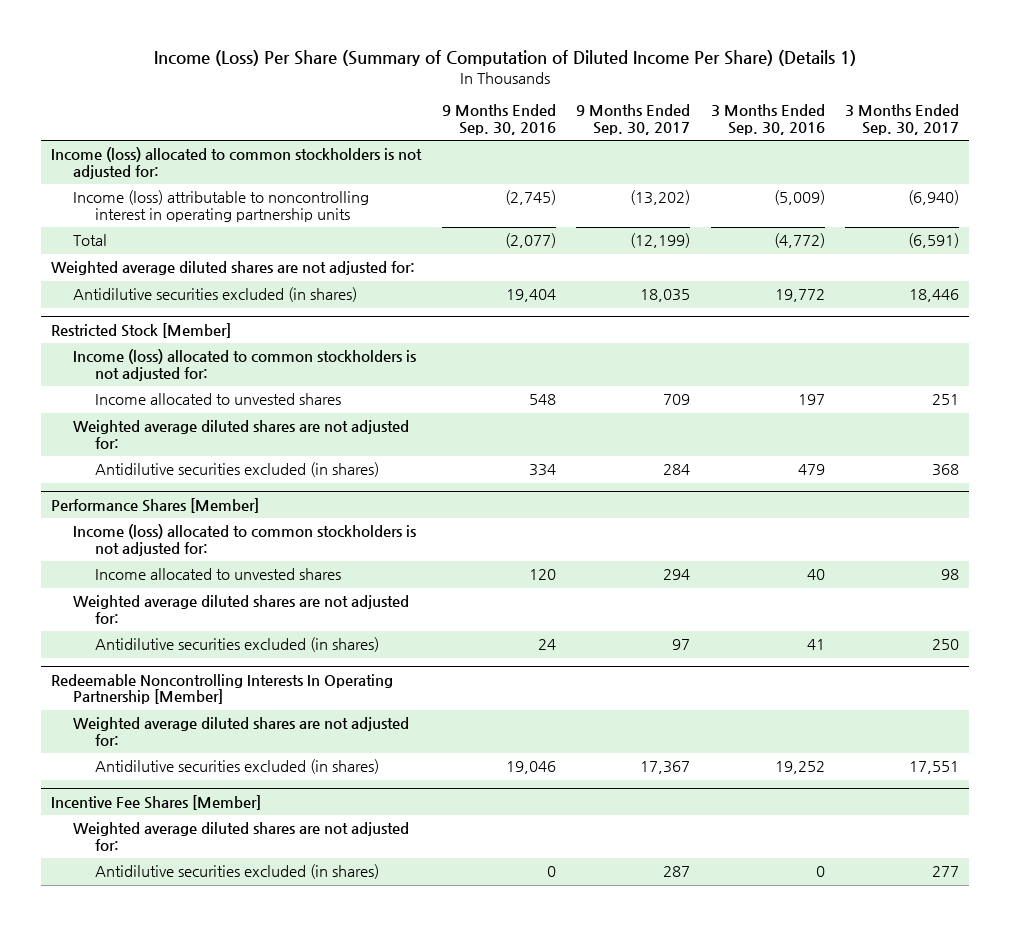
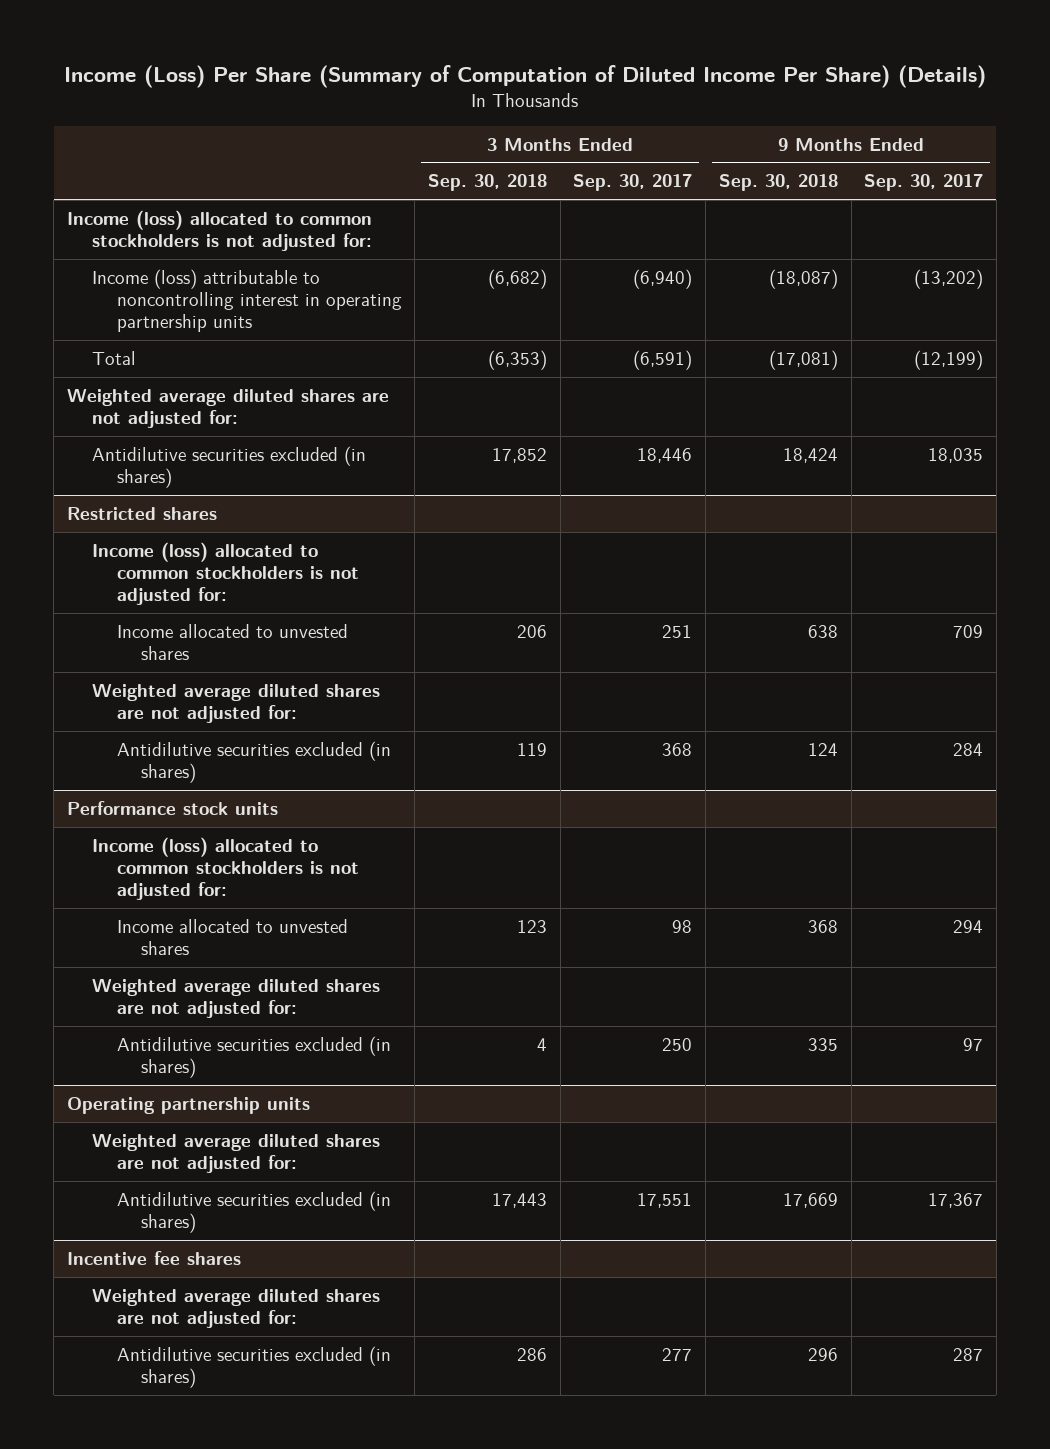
[154,50,857,67] Income (Loss) Per Share (Summary of Computation of Diluted Income Per Share) (Details 1) -> [64,65,987,89] Income (Loss) Per Share (Summary of Computation of Diluted Income Per Share) (Details)
[441,104,556,135] 9 Months Ended Sep. 30, 2016 -> none
[710,104,825,135] 3 Months Ended Sep. 30, 2016 -> none
none -> [427,174,547,192] Sep. 30, 2018
none -> [718,174,838,192] Sep. 30, 2018
[51,322,232,338] Restricted Stock [Member] -> [66,506,217,520] Restricted shares
[51,497,260,513] Performance Shares [Member] -> [66,800,278,815] Performance stock units
[51,673,394,705] Redeemable Noncontrolling Interests In Operating Partnership [Member] -> [66,1096,310,1114] Operating partnership units
[51,794,262,810] Incentive Fee Shares [Member] -> [66,1250,241,1265] Incentive fee shares

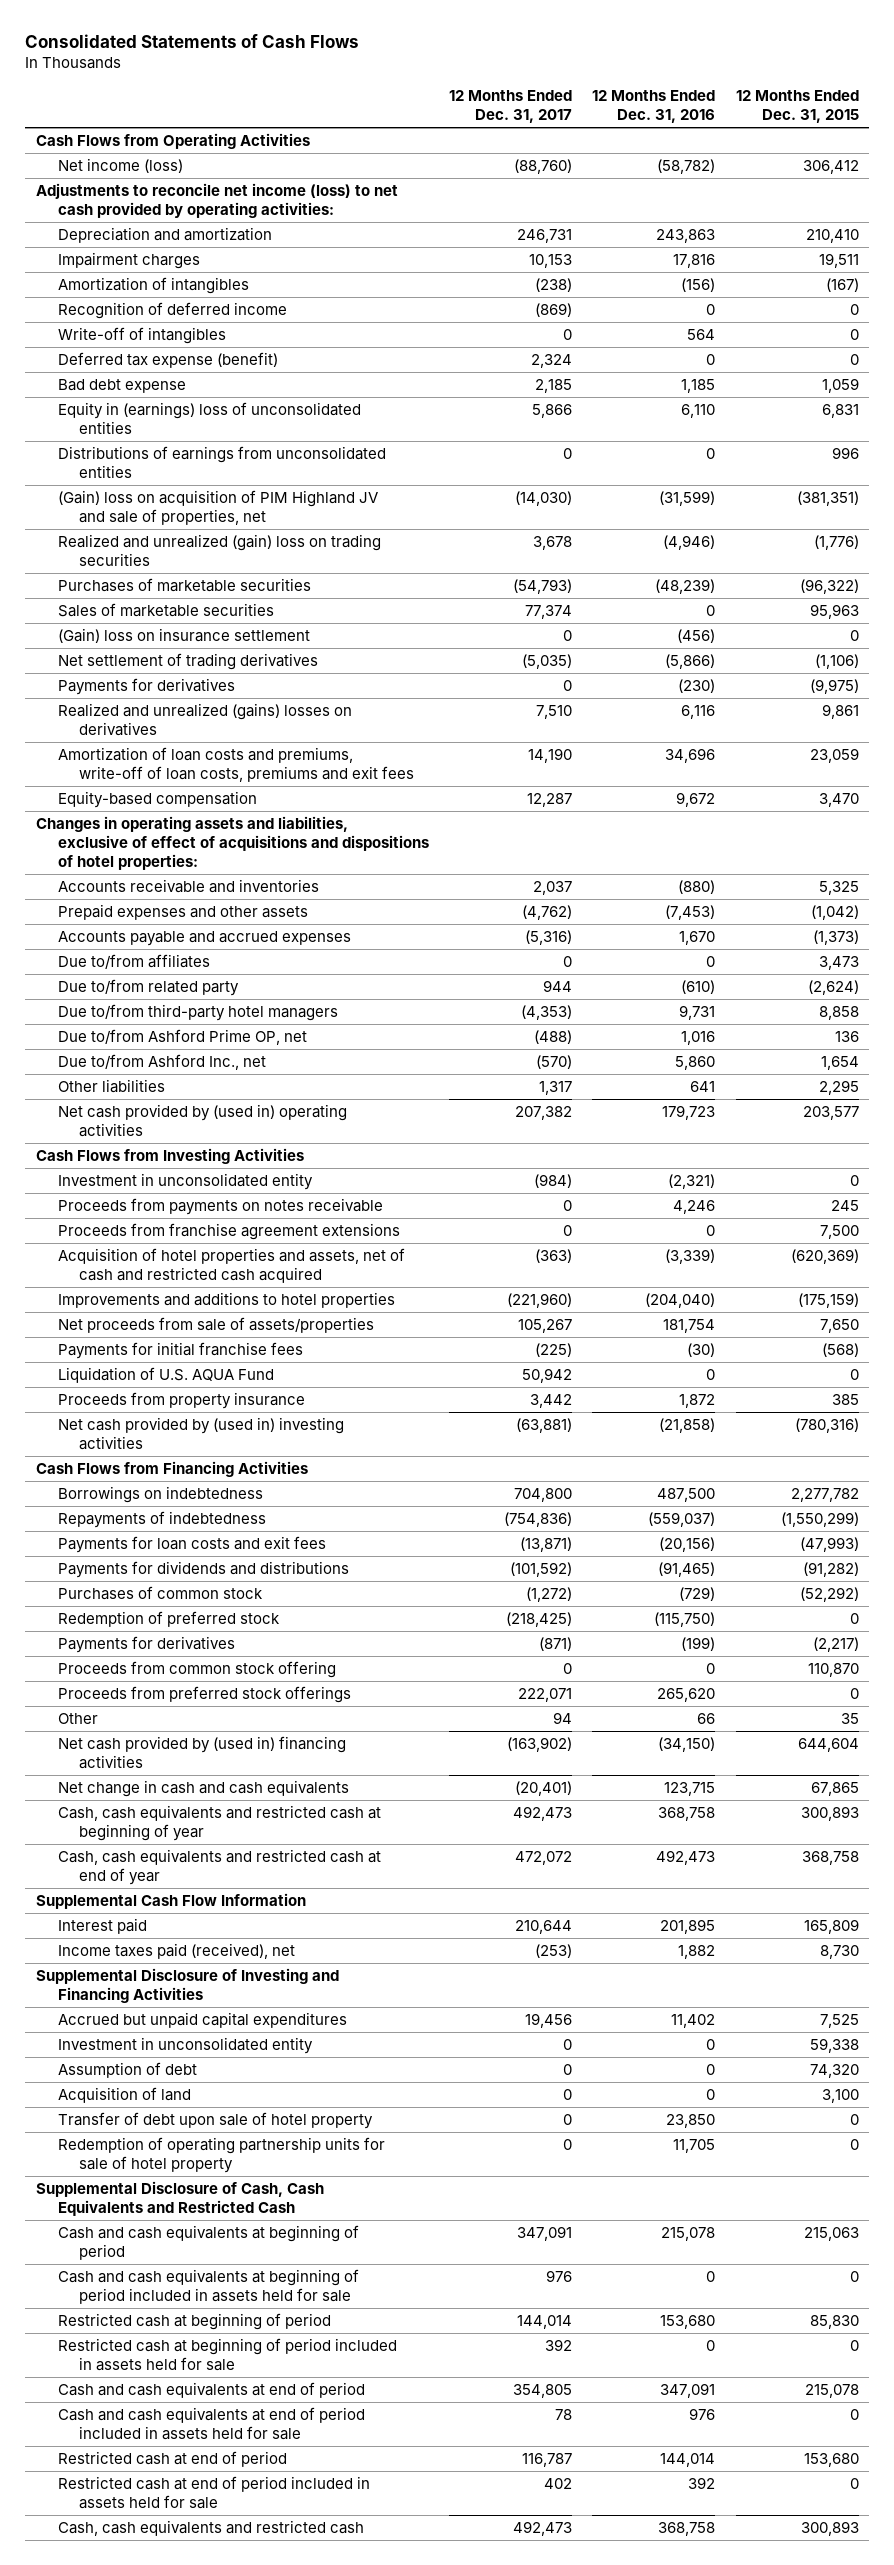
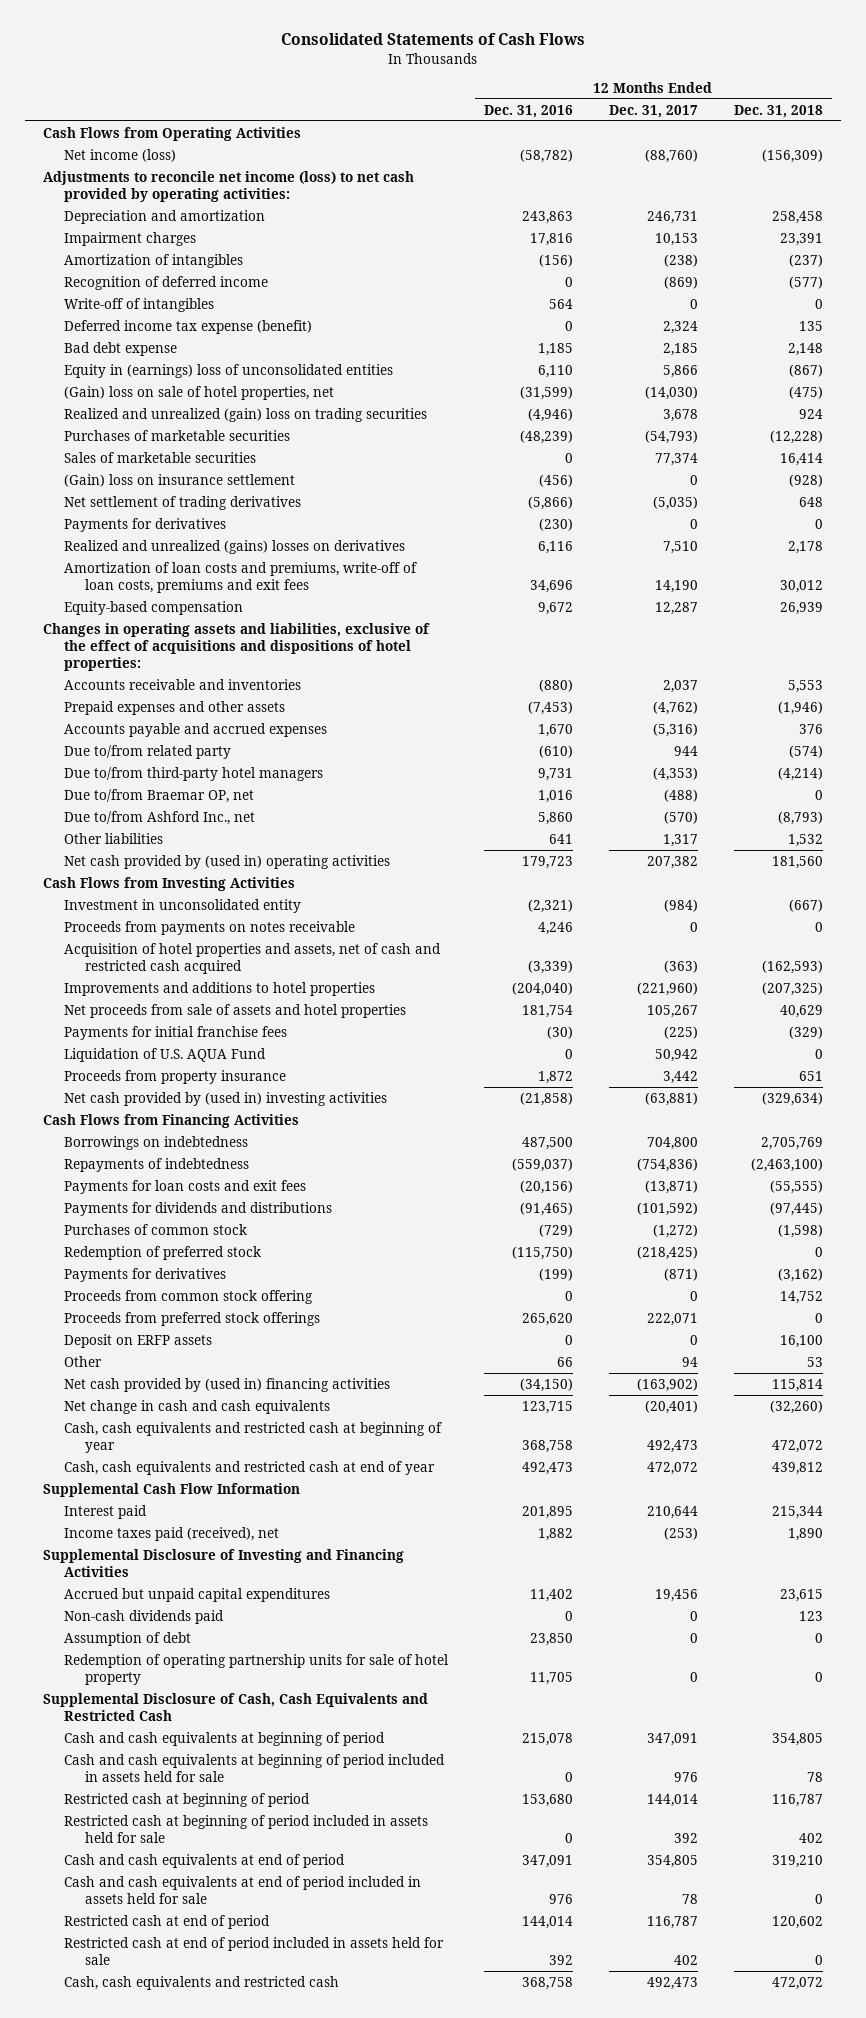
[735,90,859,124] 12 Months Ended Dec. 31, 2015 -> none
none -> [734,104,824,118] Dec. 31, 2018
[57,351,278,368] Deferred tax expense (benefit) -> [63,319,312,334] Deferred income tax expense (benefit)
[57,445,386,479] Distributions of earnings from unconsolidated entities -> none
[57,489,378,526] (Gain) loss on acquisition of PIM Highland JV and sale of properties, net -> [63,385,334,400] (Gain) loss on sale of hotel properties, net
[35,815,429,871] Changes in operating assets and liabilities, exclusive of effect of acquisitions and dispositions of hotel properties: -> [42,622,430,672] Changes in operating assets and liabilities, exclusive of the effect of acquisitions and dispositions of hotel properties:
[57,953,210,969] Due to/from affiliates -> none
[57,1028,307,1045] Due to/from Ashford Prime OP, net -> [63,788,254,803] Due to/from Braemar OP, net
[57,1222,400,1240] Proceeds from franchise agreement extensions -> none
[57,1316,374,1333] Net proceeds from sale of assets/properties -> [63,1003,406,1018] Net proceeds from sale of assets and hotel properties
none -> [63,1333,212,1348] Deposit on ERFP assets
[57,2036,313,2054] Investment in unconsolidated entity -> none
[57,2086,191,2103] Acquisition of land -> none
[57,2111,373,2129] Transfer of debt upon sale of hotel property -> none
none -> [63,1609,224,1624] Non-cash dividends paid
[706,2063,716,2075] 0 -> [529,1632,573,1646] 23,850

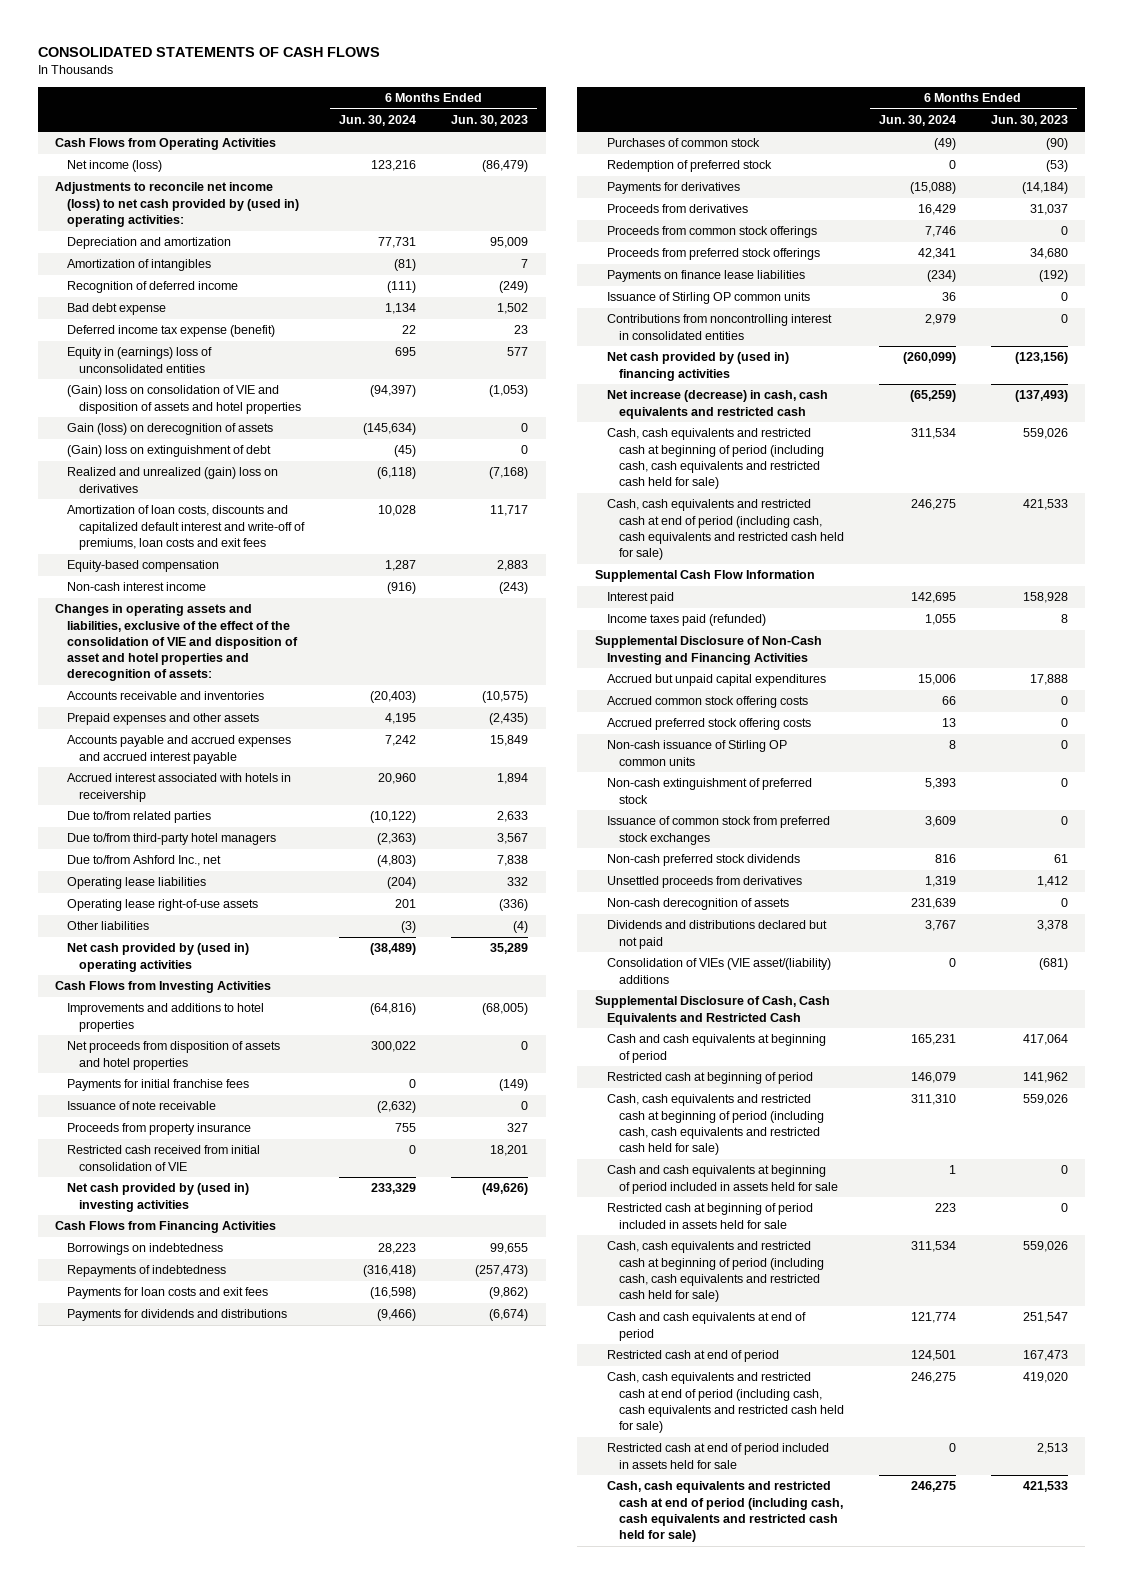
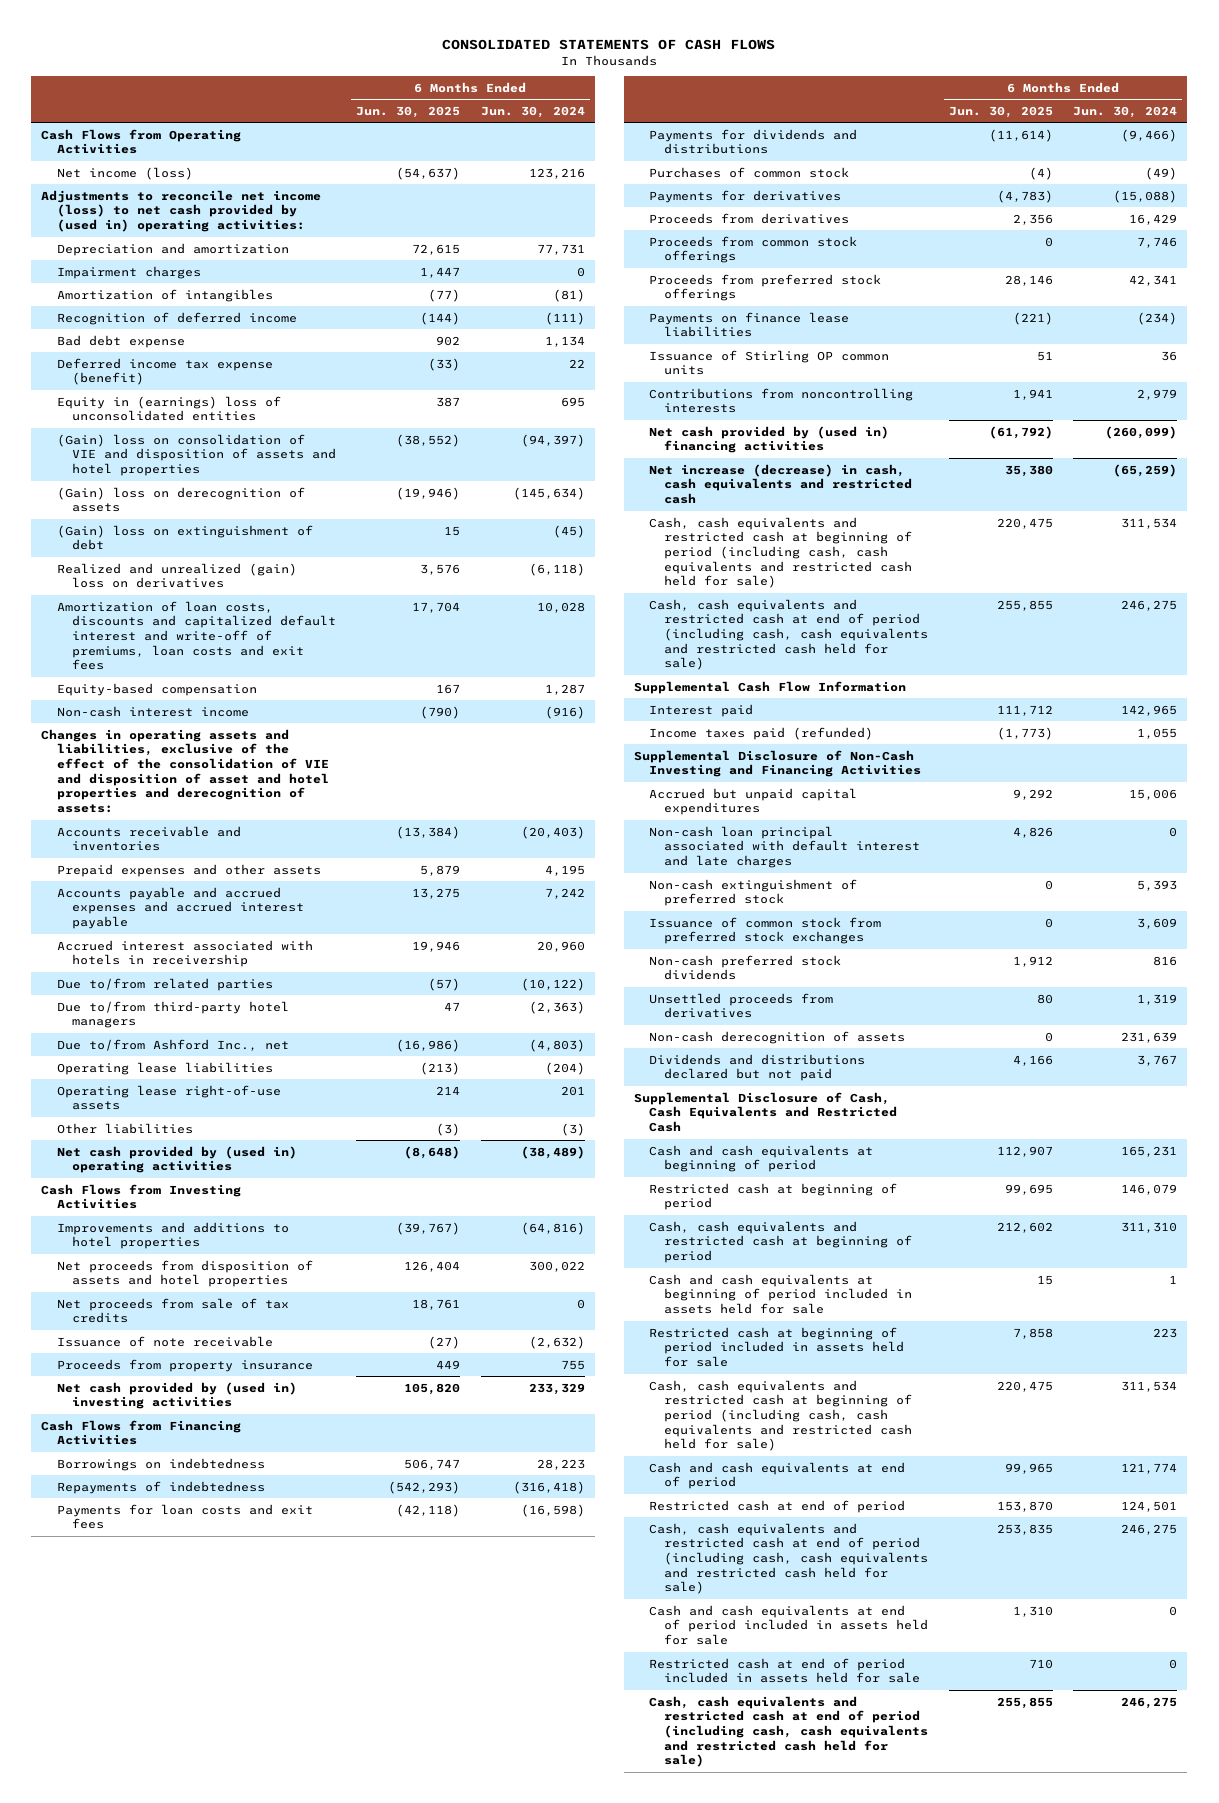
[451,115,529,127] Jun. 30, 2023 -> none
none -> [356,105,461,118] Jun. 30, 2025
none -> [56,265,201,279] Impairment charges
[67,423,274,436] Gain (loss) on derecognition of assets -> [56,486,305,513] (Gain) loss on derecognition of assets
[67,1079,250,1092] Payments for initial franchise fees -> none
none -> [56,1297,289,1324] Net proceeds from sale of tax credits
[67,1145,261,1171] Restricted cash received from initial consolidation of VIE -> none
[606,160,772,173] Redemption of preferred stock -> none
[606,314,832,340] Contributions from noncontrolling interest in consolidated entities -> [649,387,914,414] Contributions from noncontrolling interests
[910,592,956,604] 142,695 -> [1121,704,1178,716] 142,965
[606,696,808,709] Accrued common stock offering costs -> none
[606,718,811,731] Accrued preferred stock offering costs -> none
[606,740,787,766] Non-cash issuance of Stirling OP common units -> none
none -> [649,825,921,869] Non-cash loan principal associated with default interest and late charges
[606,958,831,984] Consolidation of VIEs (VIE asset/(liability) additions -> none
[606,1094,824,1156] Cash, cash equivalents and restricted cash at beginning of period (including cash, cash equivalents and restricted cash held for sale) -> [649,1220,913,1264] Cash, cash equivalents and restricted cash at beginning of period
none -> [649,1604,929,1646] Cash and cash equivalents at end of period included in assets held for sale

